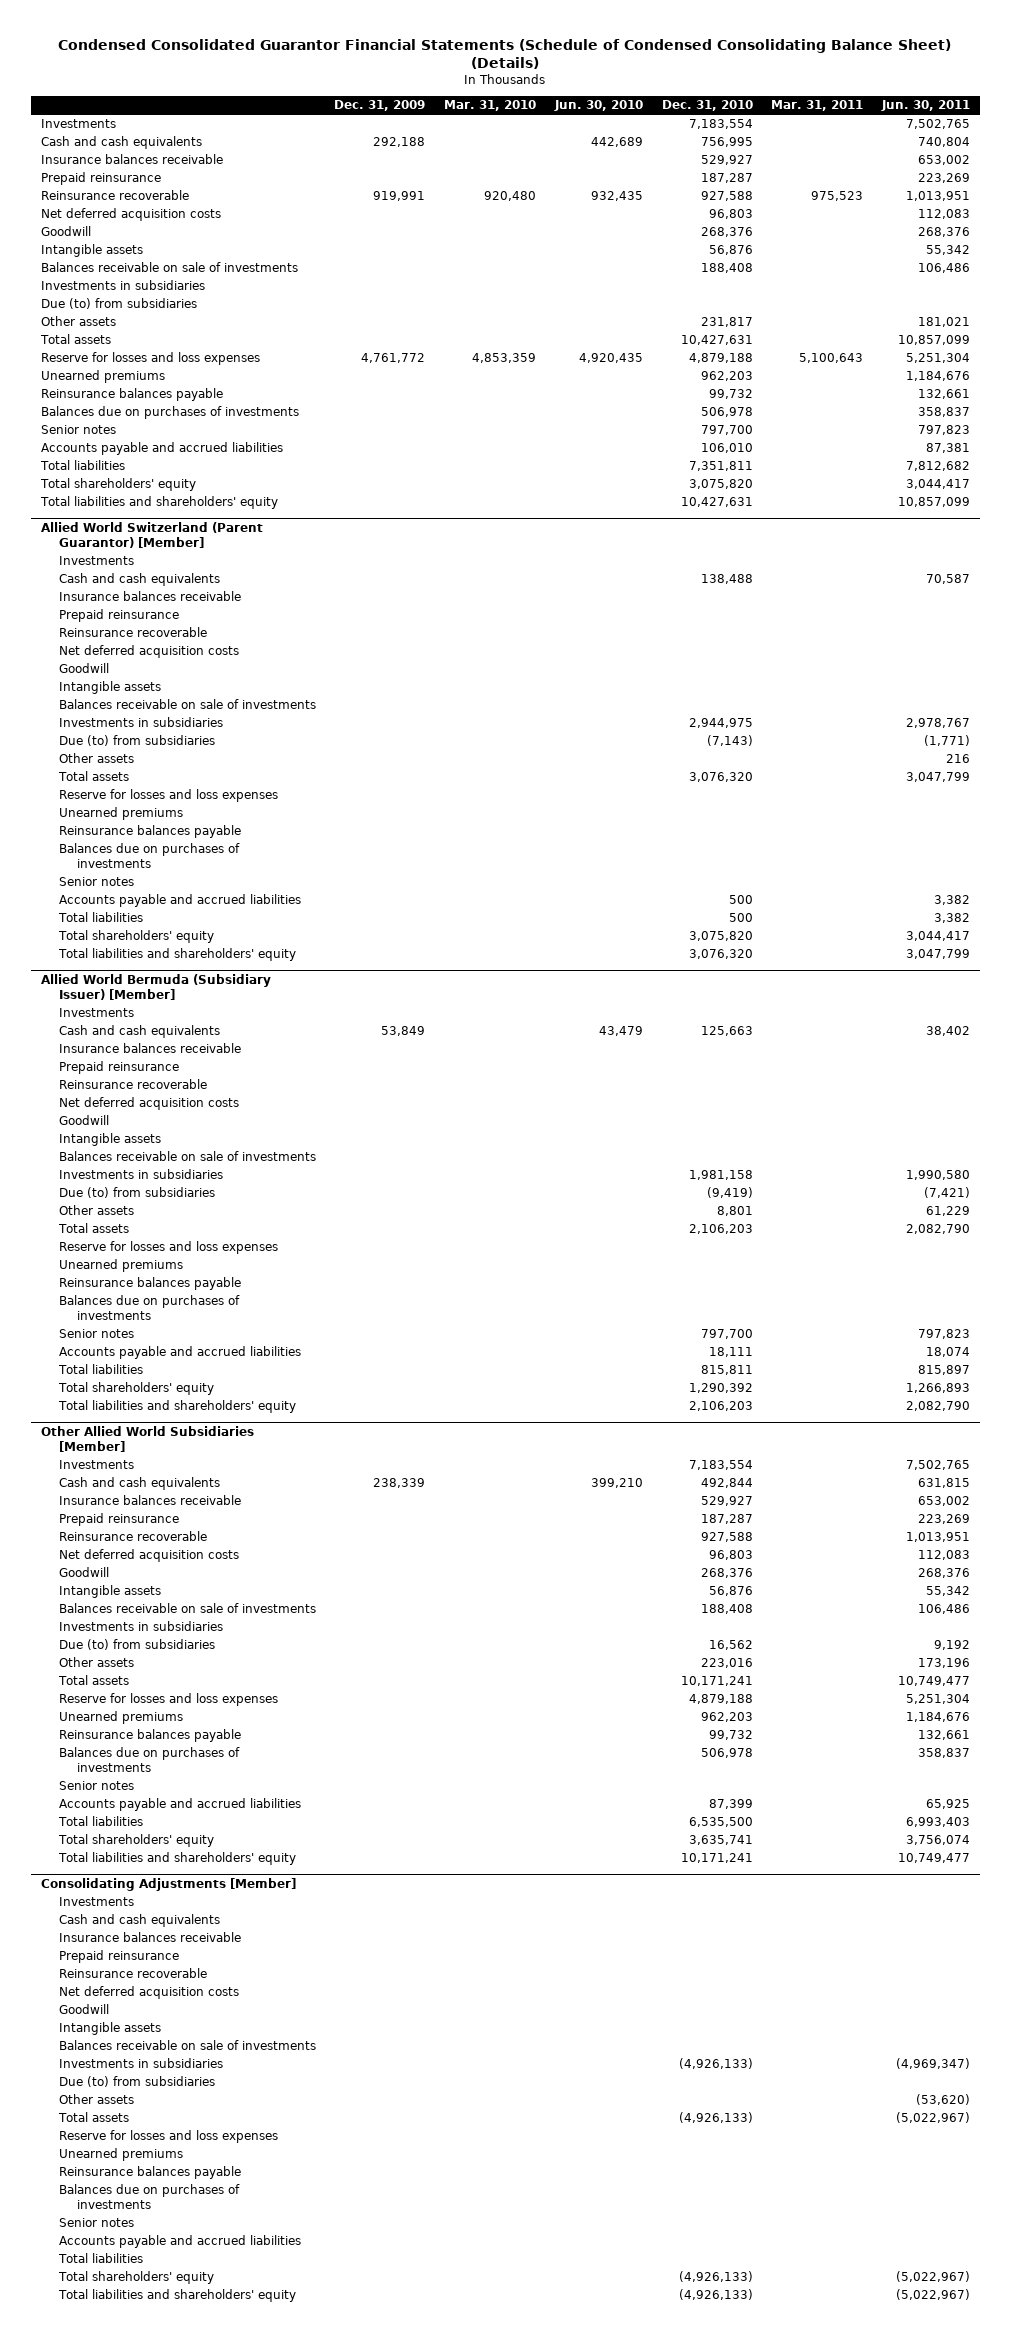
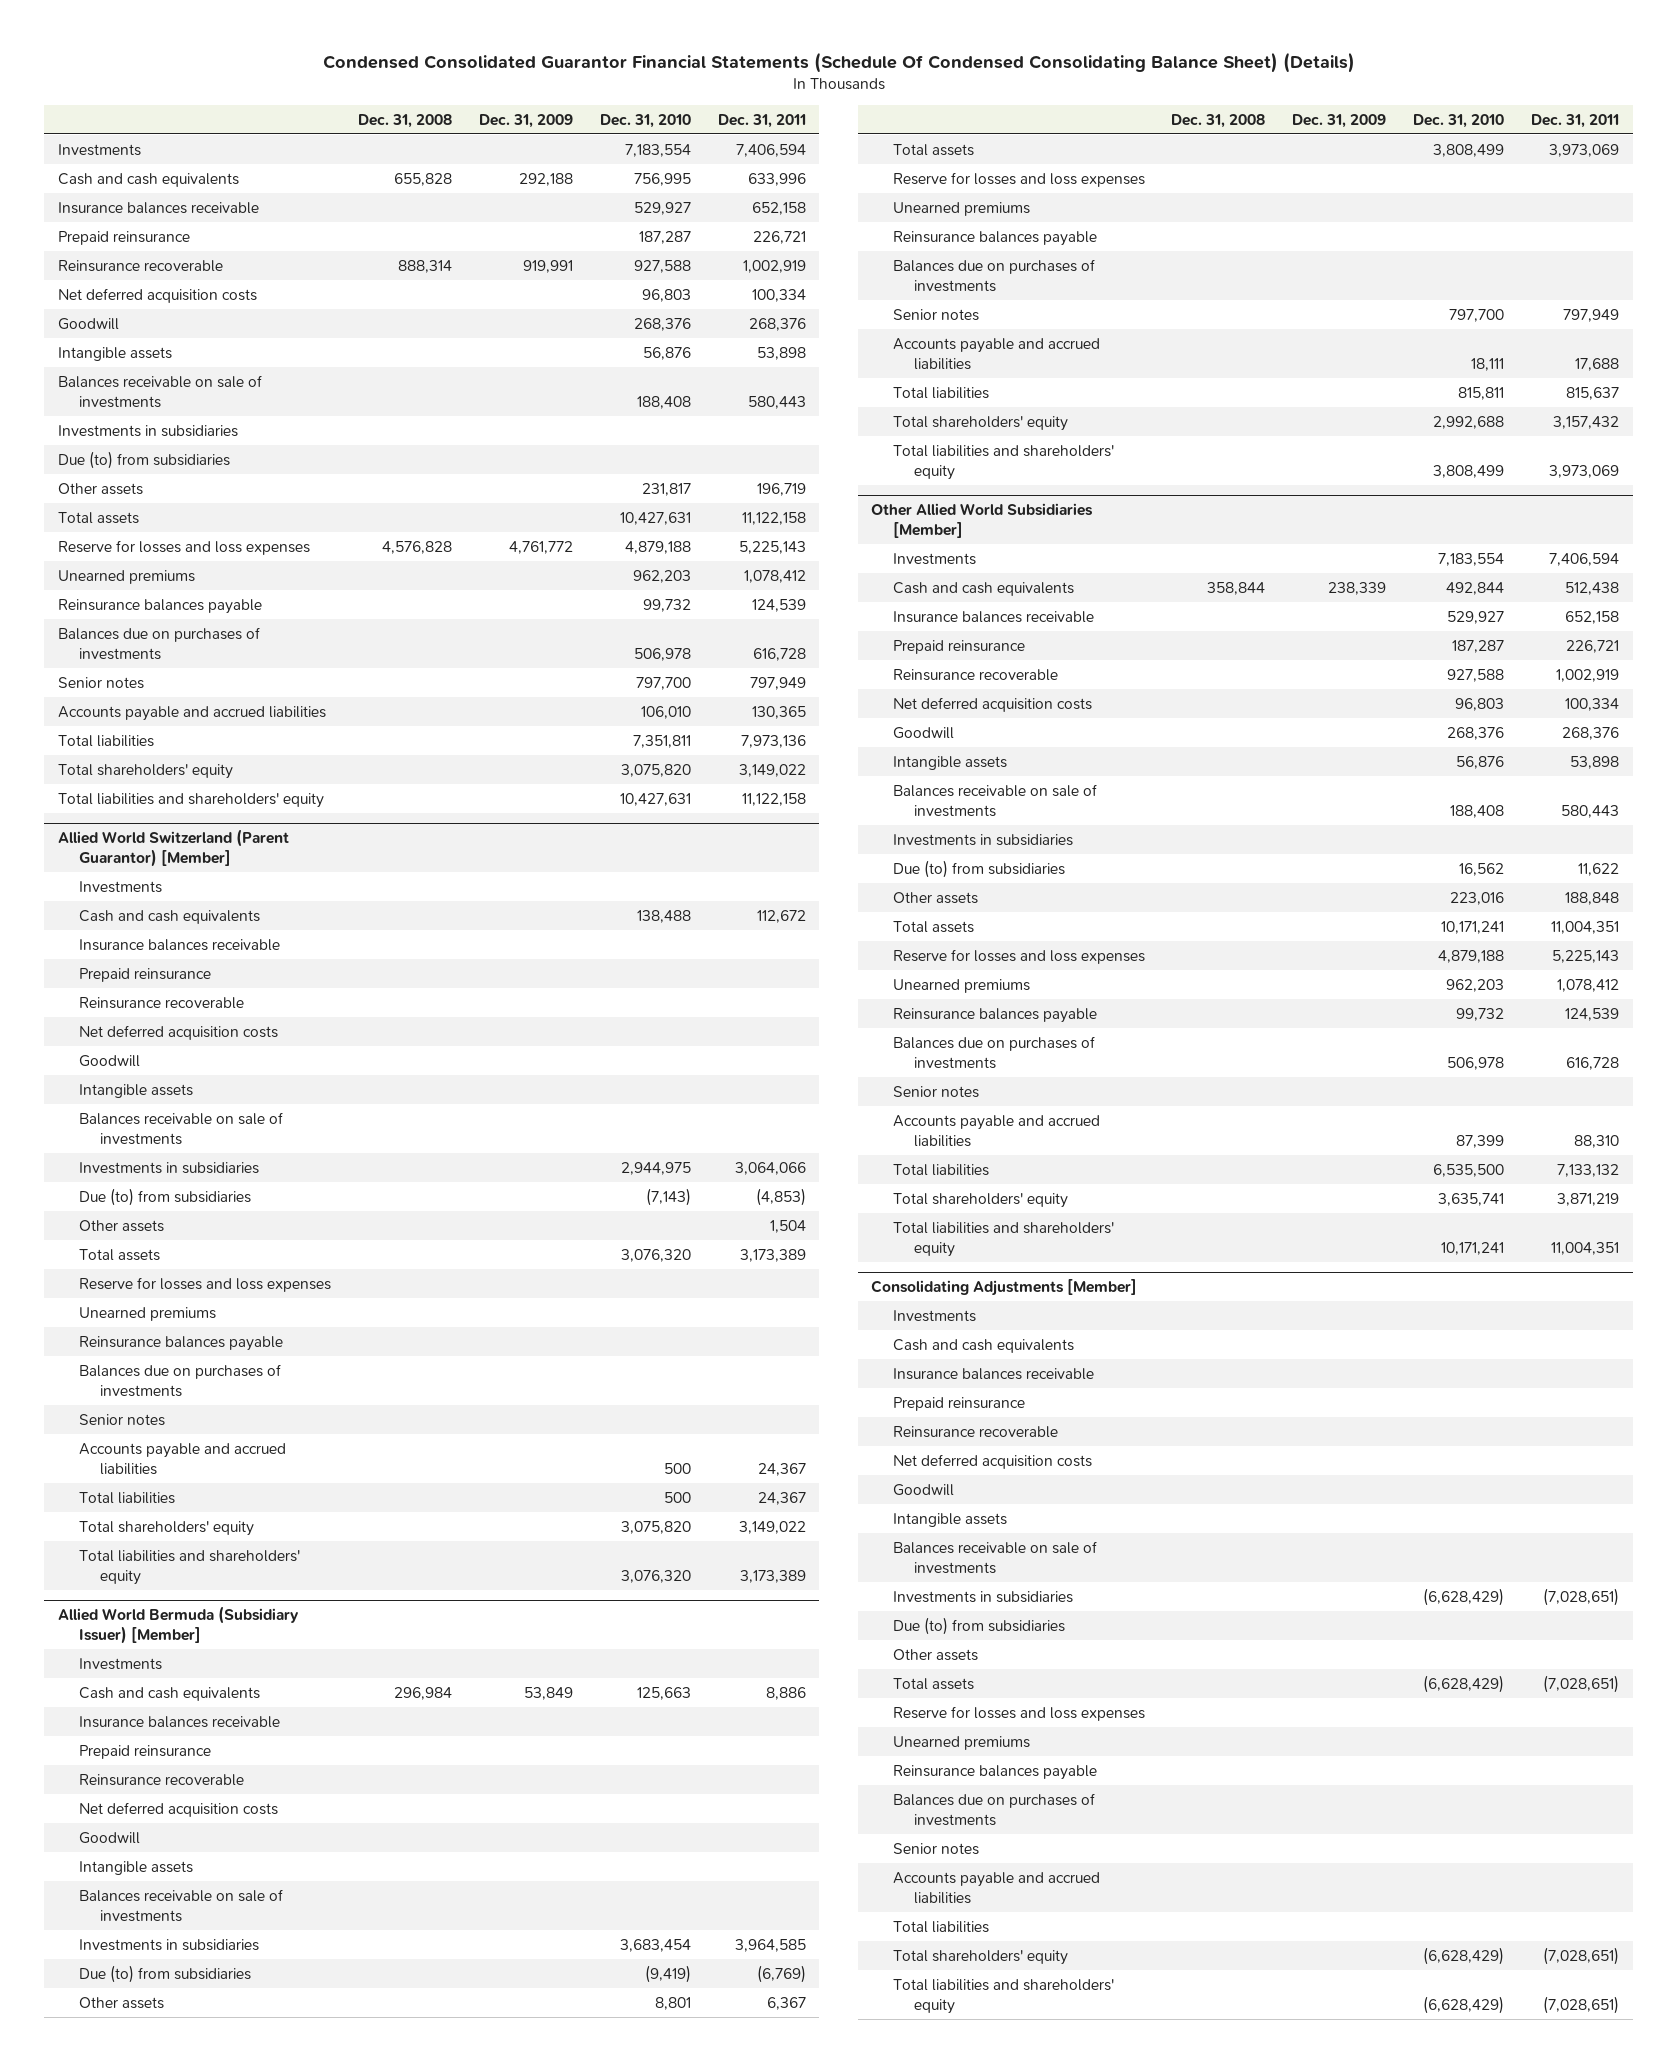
[58,38,952,70] Condensed Consolidated Guarantor Financial Statements (Schedule of Condensed Consolidating Balance Sheet) (Details) -> [322,52,1355,74] Condensed Consolidated Guarantor Financial Statements (Schedule Of Condensed Consolidating Balance Sheet) (Details)
[444,100,537,112] Mar. 31, 2010 -> none
[553,100,643,112] Jun. 30, 2010 -> none
[771,100,864,112] Mar. 31, 2011 -> none
[881,100,971,112] Jun. 30, 2011 -> none
none -> [357,113,452,128] Dec. 31, 2008
none -> [717,113,806,128] Dec. 31, 2011
[688,1170,753,1181] 1,981,158 -> [619,1938,691,1952] 3,683,454
[688,1224,753,1235] 2,106,203 -> [1433,143,1505,157] 3,808,499
[688,1383,753,1394] 1,290,392 -> [1433,415,1505,429] 2,992,688
[688,1401,753,1412] 2,106,203 -> [1433,464,1505,478] 3,808,499
[678,2058,753,2070] (4,926,133) -> [1423,1587,1505,1606] (6,628,429)
[678,2112,753,2124] (4,926,133) -> [1423,1674,1505,1693] (6,628,429)
[678,2271,753,2283] (4,926,133) -> [1423,1946,1505,1965] (6,628,429)
[678,2289,753,2301] (4,926,133) -> [1423,1995,1505,2014] (6,628,429)

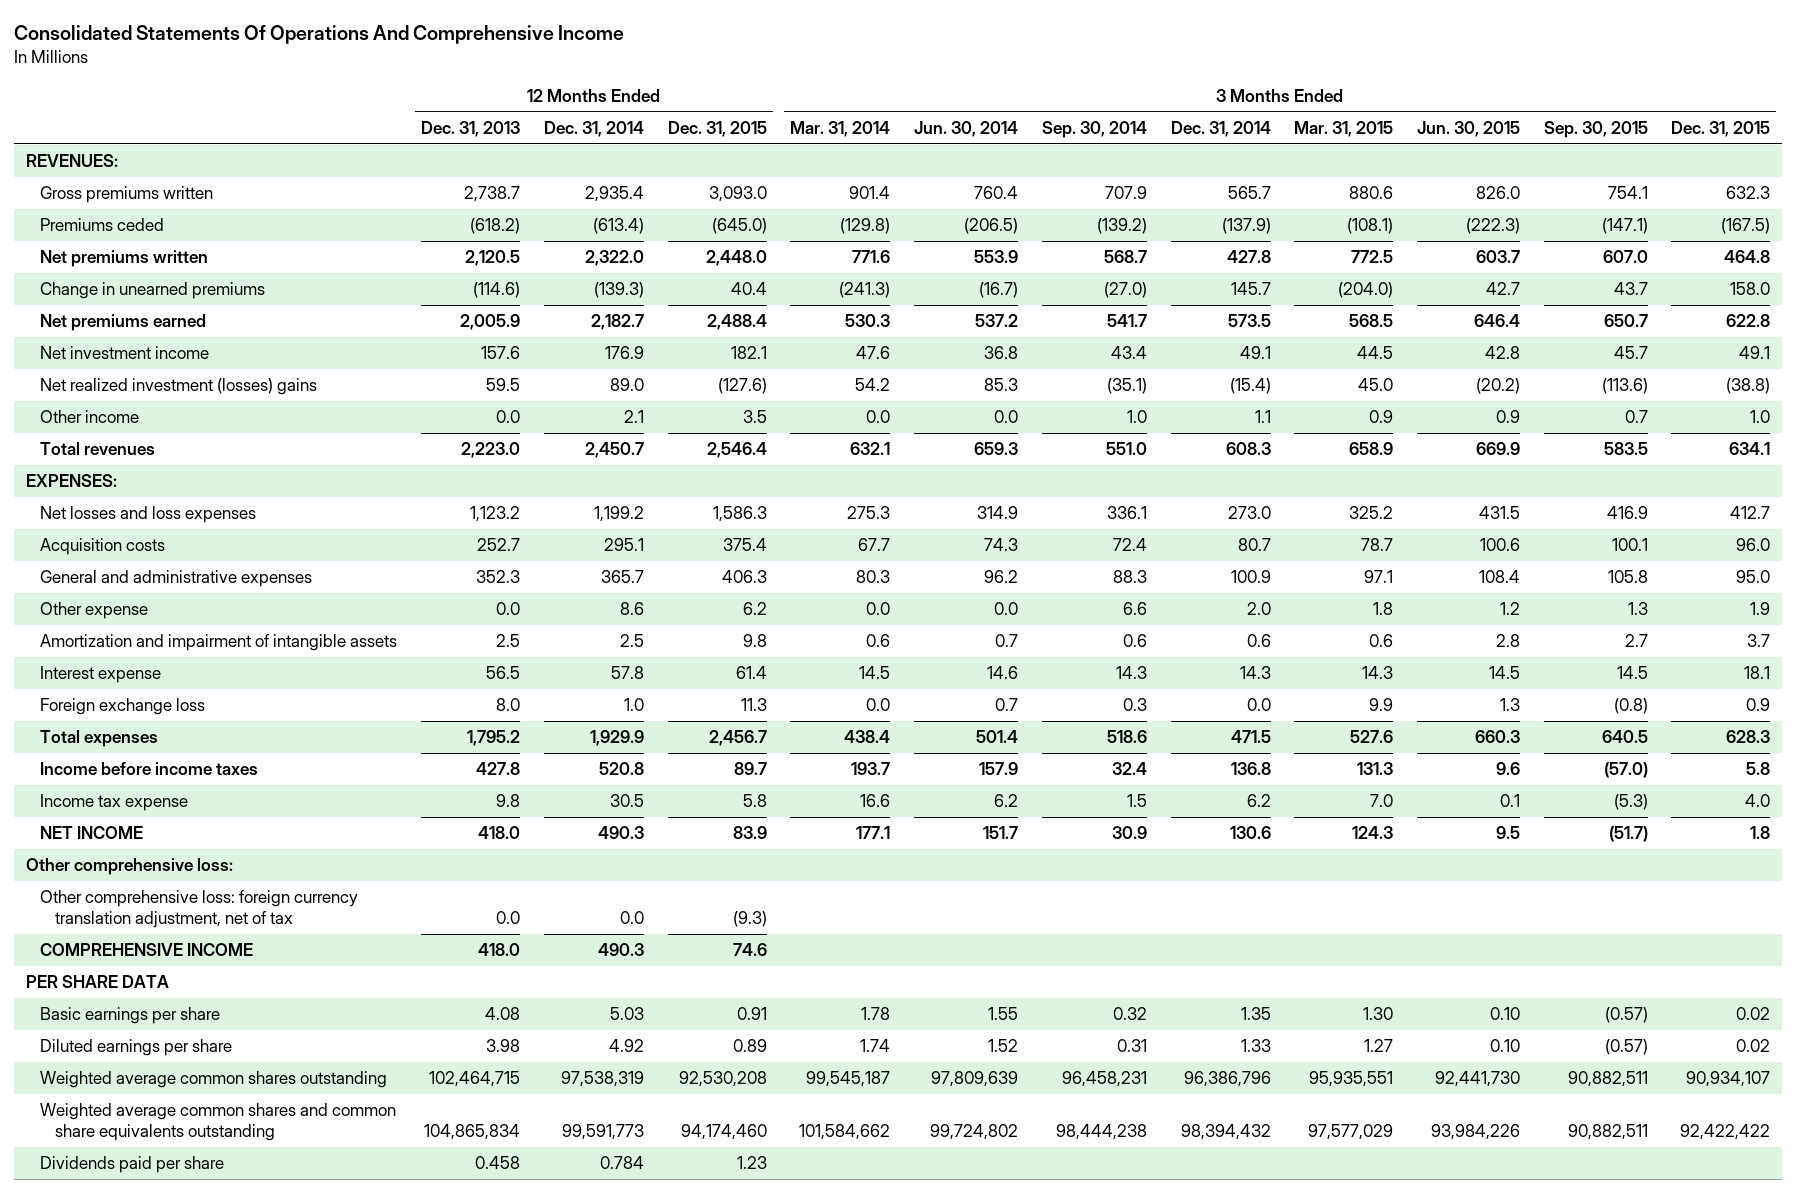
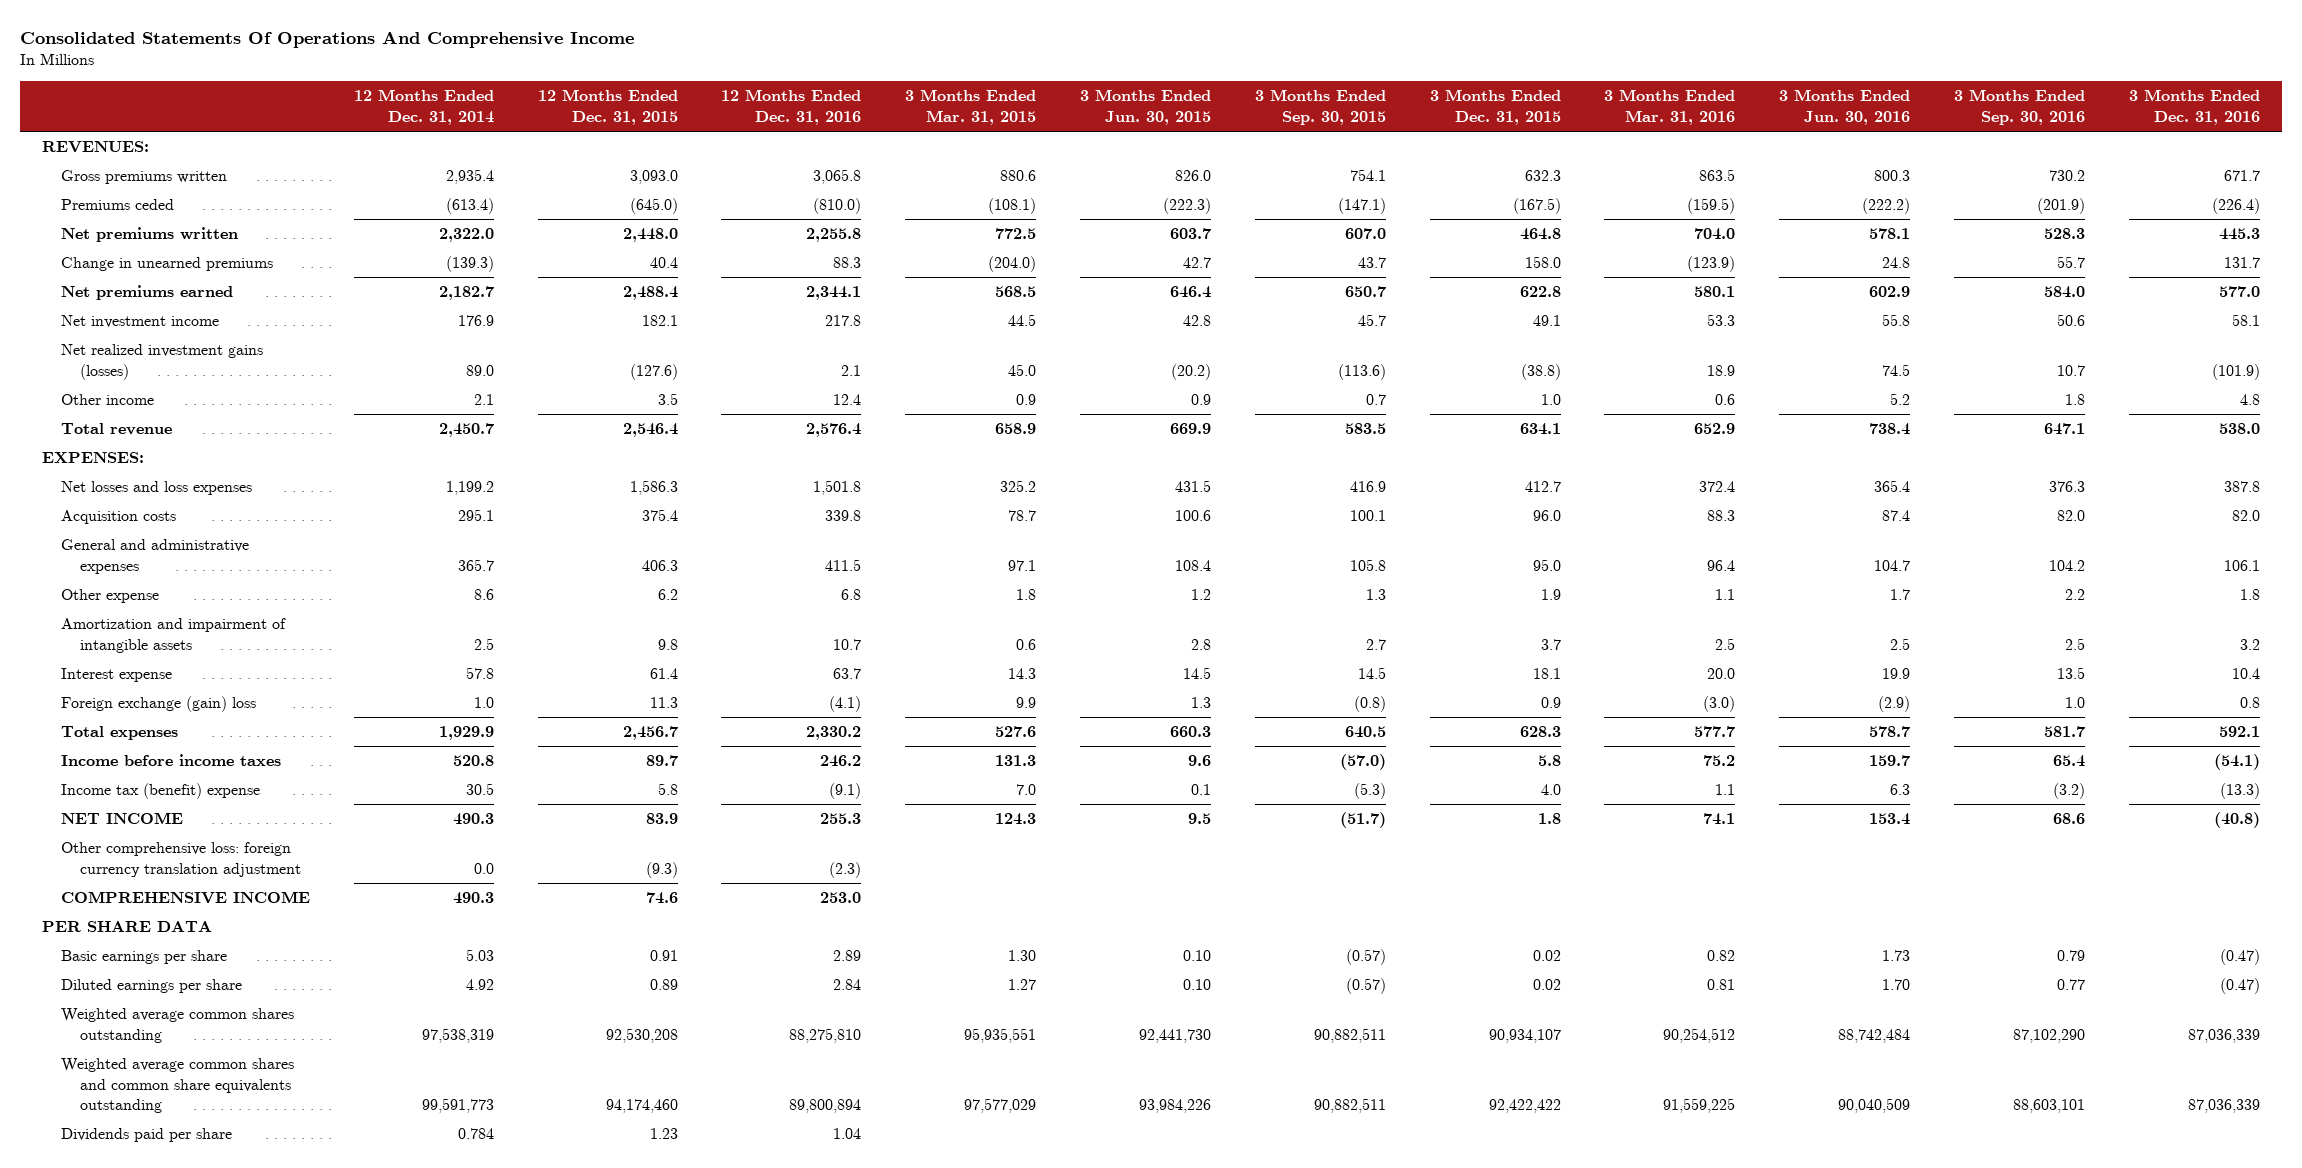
[421,121,521,138] Dec. 31, 2013 -> none
[790,121,891,138] Mar. 31, 2014 -> none
[914,121,1019,138] Jun. 30, 2014 -> none
[1041,121,1147,139] Sep. 30, 2014 -> none
[1170,121,1271,138] Dec. 31, 2014 -> none
none -> [721,89,862,125] 12 Months Ended Dec. 31, 2016
none -> [1604,89,1736,125] 3 Months Ended Mar. 31, 2016
none -> [1779,89,1911,125] 3 Months Ended Jun. 30, 2016
none -> [1954,89,2086,125] 3 Months Ended Sep. 30, 2016
none -> [2128,89,2260,125] 3 Months Ended Dec. 31, 2016
[40,378,318,396] Net realized investment (losses) gains -> [61,344,264,380] Net realized investment gains (losses)
[40,442,156,456] Total revenues -> [61,423,173,436] Total revenue
[40,698,206,716] Foreign exchange loss -> [61,696,257,713] Foreign exchange (gain) loss
[40,794,189,812] Income tax expense -> [61,783,261,800] Income tax (benefit) expense
[26,858,234,876] Other comprehensive loss: -> none
[40,890,359,929] Other comprehensive loss: foreign currency translation adjustment, net of tax -> [61,842,302,877] Other comprehensive loss: foreign currency translation adjustment

